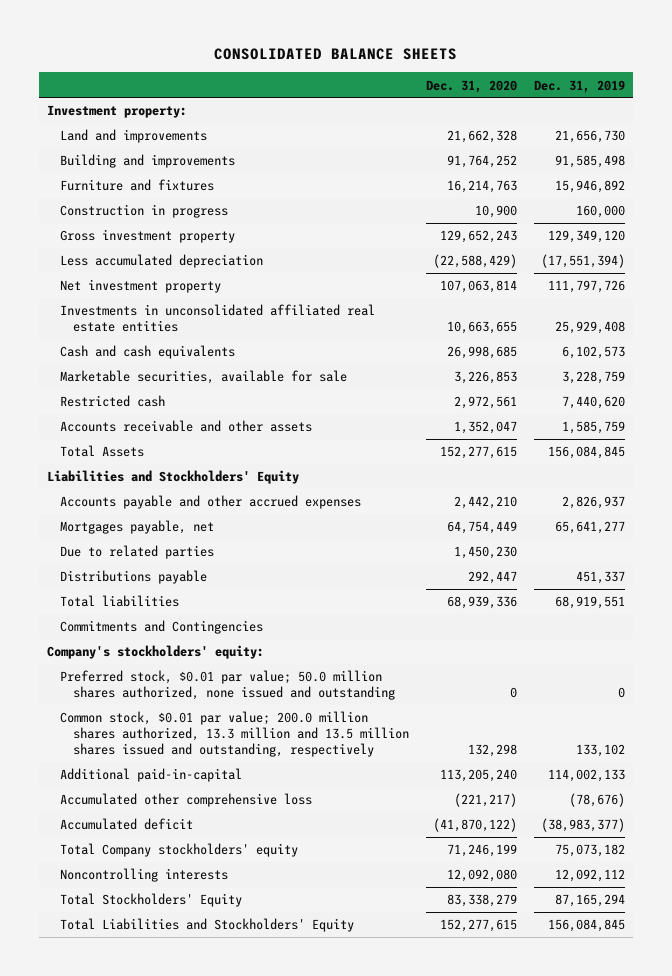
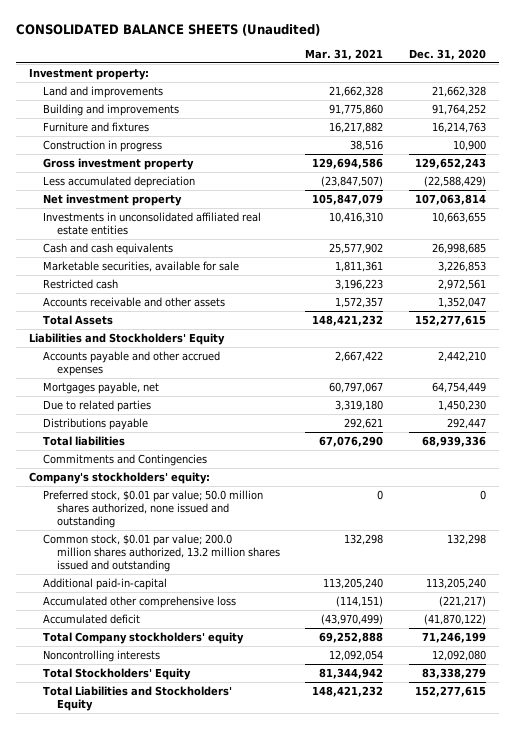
[213,48,457,61] CONSOLIDATED BALANCE SHEETS -> [16,23,321,36] CONSOLIDATED BALANCE SHEETS (Unaudited)
[533,79,625,93] Dec. 31, 2019 -> none
none -> [305,48,384,60] Mar. 31, 2021
[60,711,410,758] Common stock, $0.01 par value; 200.0 million shares authorized, 13.3 million and 13.5 million shares issued and outstanding, respectively -> [42,534,281,573] Common stock, $0.01 par value; 200.0 million shares authorized, 13.2 million shares issued and outstanding

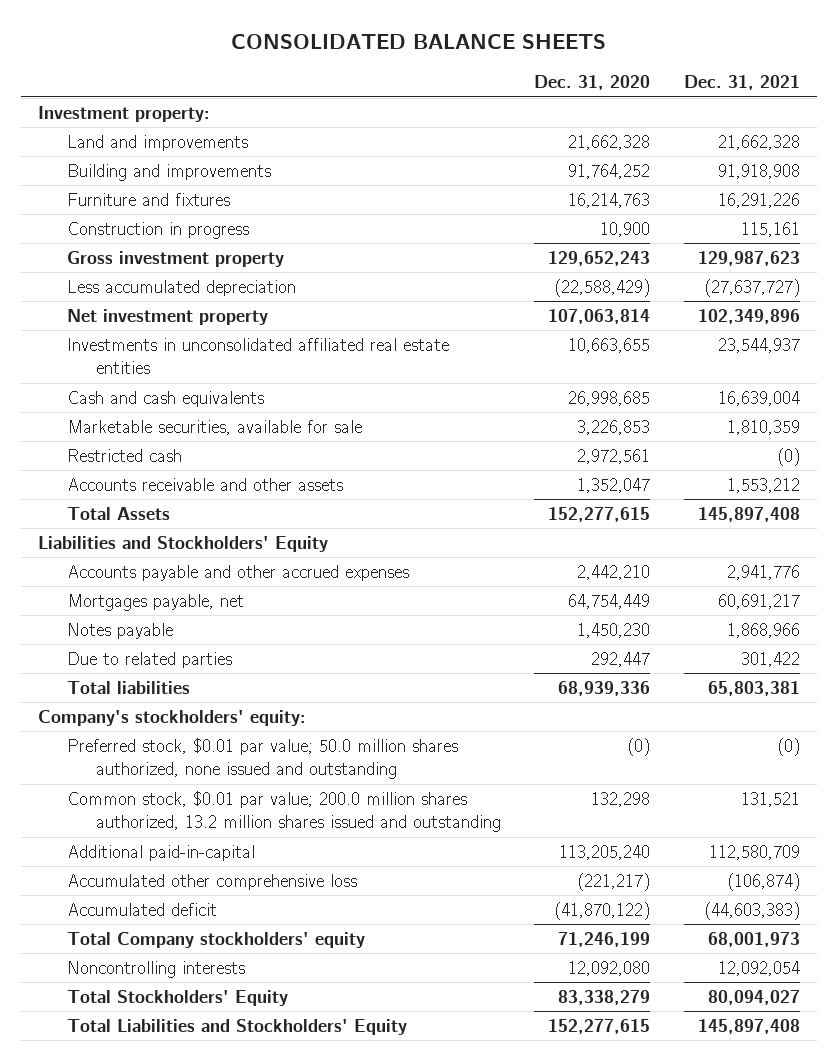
[16,23,321,36] CONSOLIDATED BALANCE SHEETS (Unaudited) -> [231,34,607,50] CONSOLIDATED BALANCE SHEETS
[305,48,384,60] Mar. 31, 2021 -> none
none -> [683,75,800,91] Dec. 31, 2021
[42,418,148,431] Distributions payable -> none
none -> [66,622,173,639] Notes payable
[437,400,486,412] 1,450,230 -> [591,651,651,667] 292,447
[42,454,207,467] Commitments and Contingencies -> none
[479,490,486,501] 0 -> [627,737,651,756] (0)

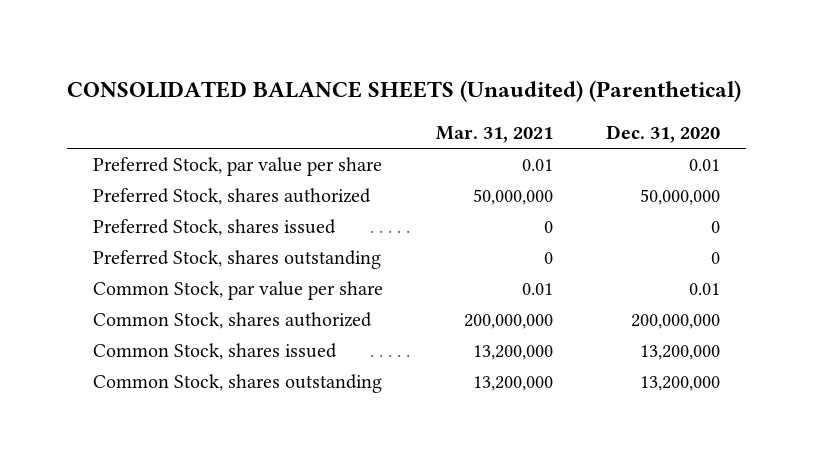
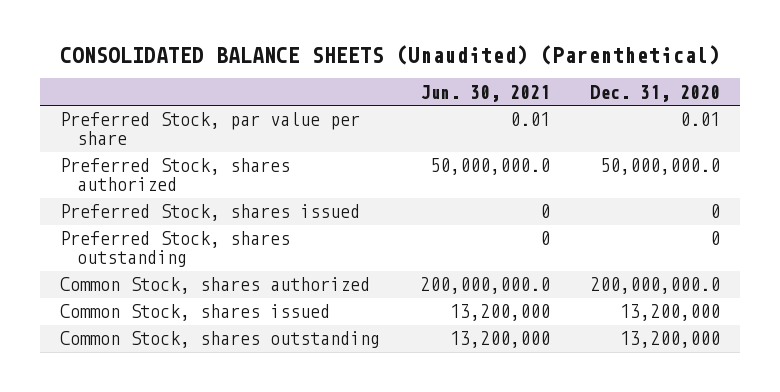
[435,126,553,144] Mar. 31, 2021 -> none
none -> [419,84,550,102] Jun. 30, 2021
[639,189,720,206] 50,000,000 -> [599,158,720,176] 50,000,000.0
[93,281,384,301] Common Stock, par value per share -> none
[630,314,720,330] 200,000,000 -> [589,277,720,295] 200,000,000.0

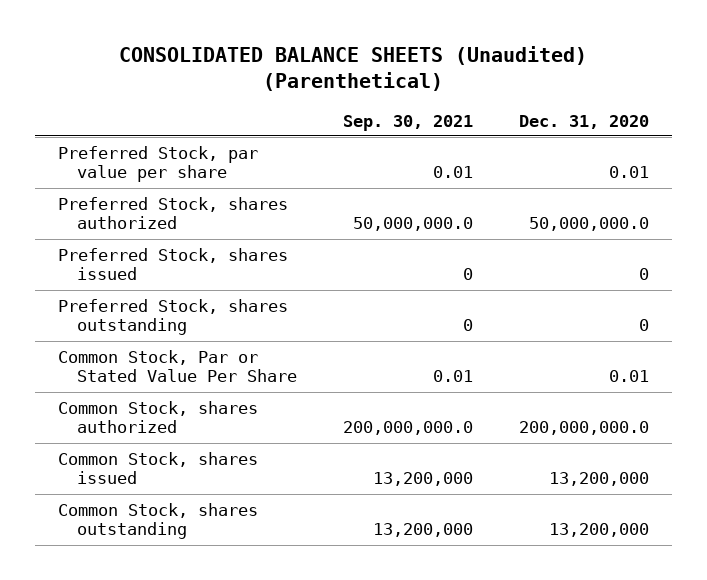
[419,84,550,102] Jun. 30, 2021 -> none
none -> [343,114,474,131] Sep. 30, 2021
none -> [57,349,298,383] Common Stock, Par or Stated Value Per Share

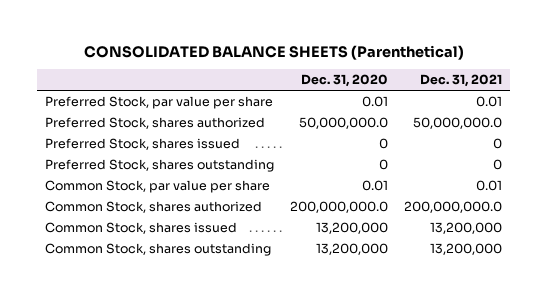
[119,45,588,91] CONSOLIDATED BALANCE SHEETS (Unaudited) (Parenthetical) -> [83,44,464,60] CONSOLIDATED BALANCE SHEETS (Parenthetical)
[343,114,474,131] Sep. 30, 2021 -> none
none -> [420,74,503,88] Dec. 31, 2021
[57,349,298,383] Common Stock, Par or Stated Value Per Share -> [45,180,271,194] Common Stock, par value per share

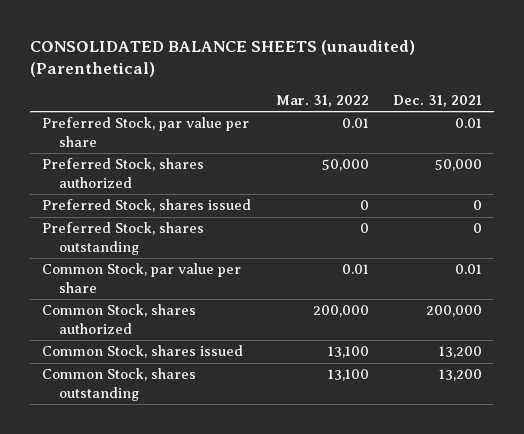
[83,44,464,60] CONSOLIDATED BALANCE SHEETS (Parenthetical) -> [29,39,415,78] CONSOLIDATED BALANCE SHEETS (unaudited) (Parenthetical)
[301,74,389,88] Dec. 31, 2020 -> none
none -> [275,94,369,107] Mar. 31, 2022
[413,117,503,130] 50,000,000.0 -> [435,159,483,172] 50,000
[404,201,503,214] 200,000,000.0 -> [426,305,483,318] 200,000
[430,222,503,235] 13,200,000 -> [439,346,483,359] 13,200
[430,243,503,256] 13,200,000 -> [439,369,483,382] 13,200

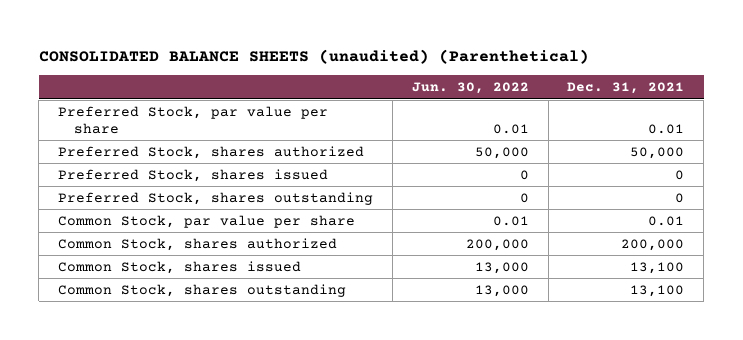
[275,94,369,107] Mar. 31, 2022 -> none
none -> [411,82,529,95] Jun. 30, 2022
[439,346,483,359] 13,200 -> [630,261,685,274] 13,100
[439,369,483,382] 13,200 -> [630,284,685,297] 13,100

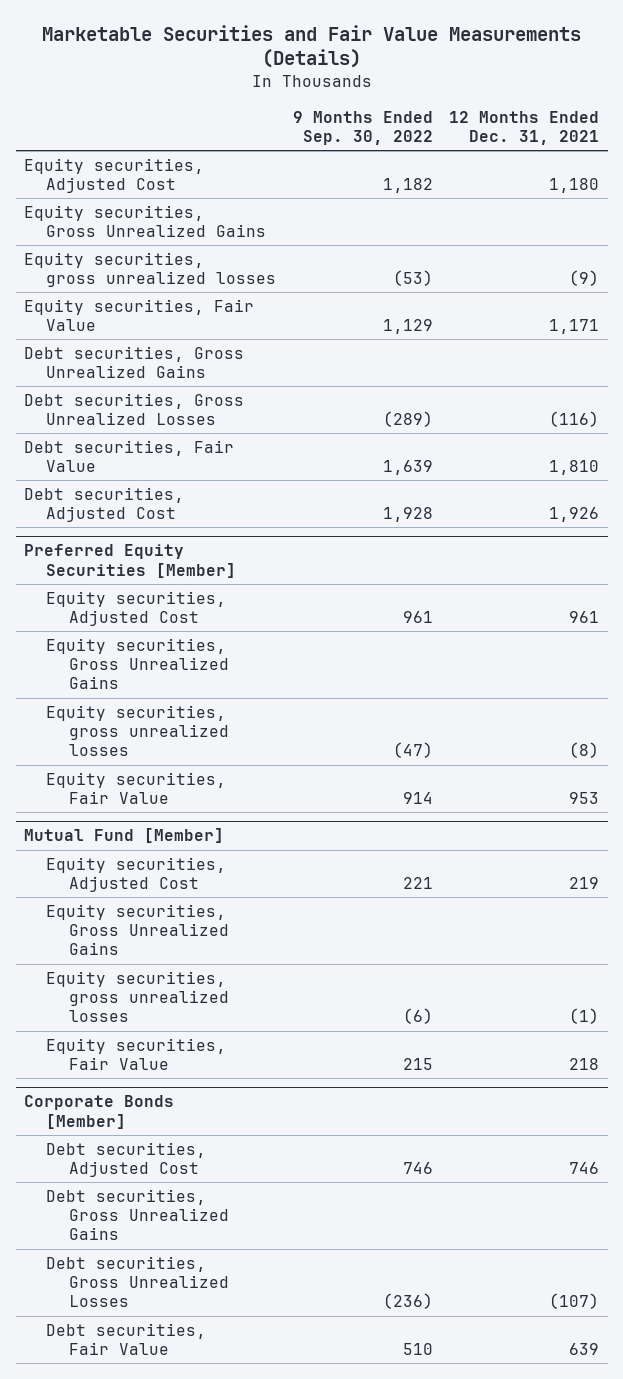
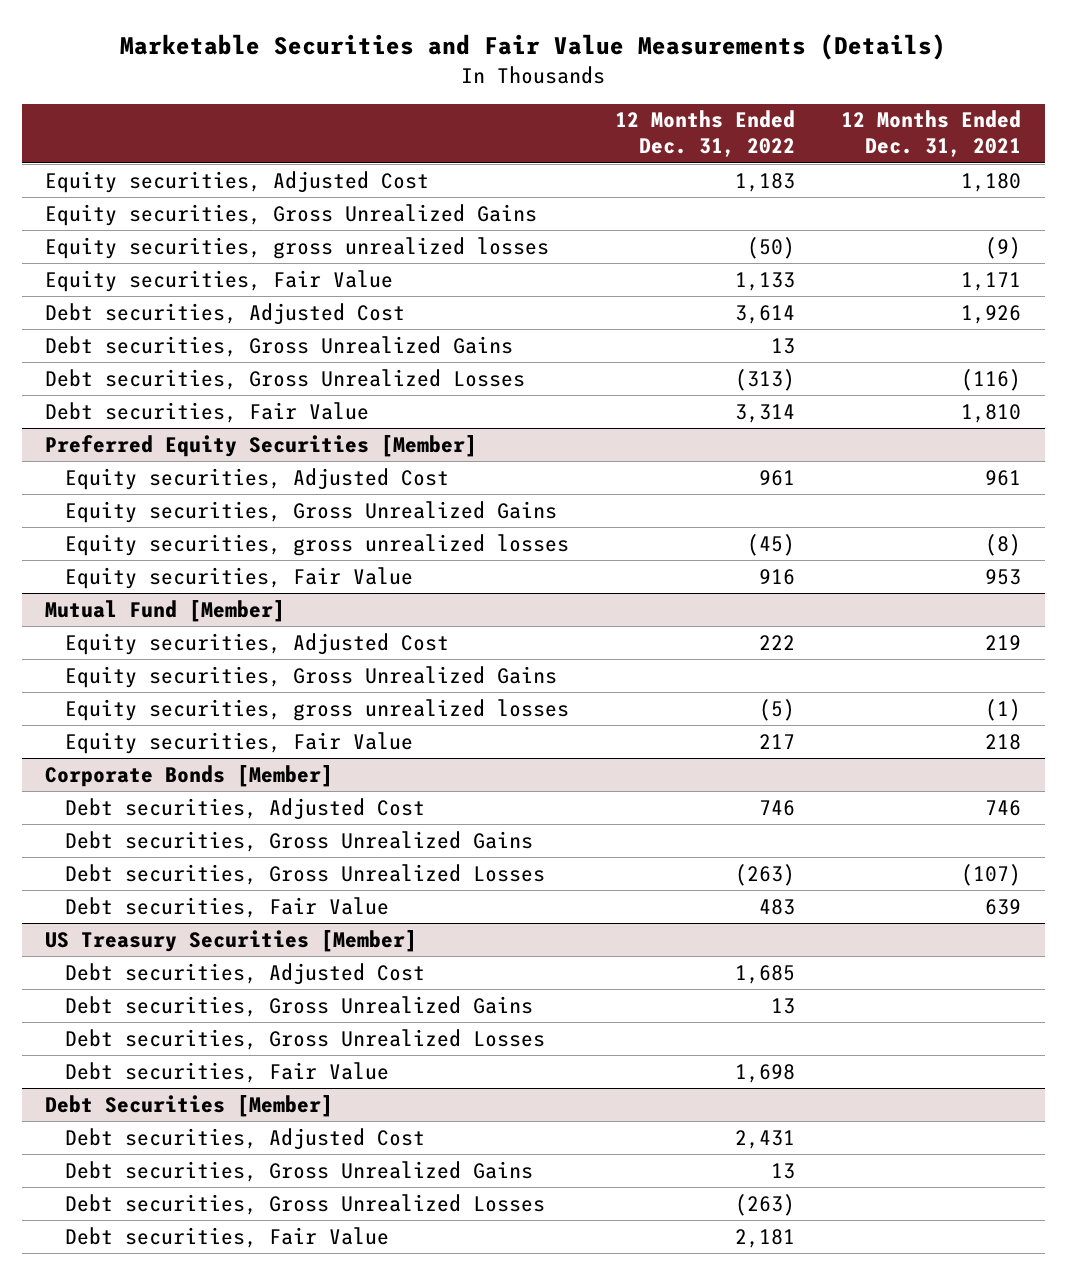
[292,110,433,146] 9 Months Ended Sep. 30, 2022 -> none
none -> [615,110,796,158] 12 Months Ended Dec. 31, 2022
[24,486,185,523] Debt securities, Adjusted Cost -> [45,302,406,325] Debt securities, Adjusted Cost
none -> [45,929,418,952] US Treasury Securities [Member]
none -> [64,962,425,985] Debt securities, Adjusted Cost
none -> [64,995,533,1017] Debt securities, Gross Unrealized Gains
none -> [64,1028,545,1050] Debt securities, Gross Unrealized Losses
none -> [64,1061,389,1083] Debt securities, Fair Value
none -> [45,1094,334,1117] Debt Securities [Member]
none -> [64,1127,425,1150] Debt securities, Adjusted Cost
none -> [64,1160,533,1182] Debt securities, Gross Unrealized Gains
none -> [64,1193,545,1215] Debt securities, Gross Unrealized Losses
none -> [64,1226,389,1248] Debt securities, Fair Value

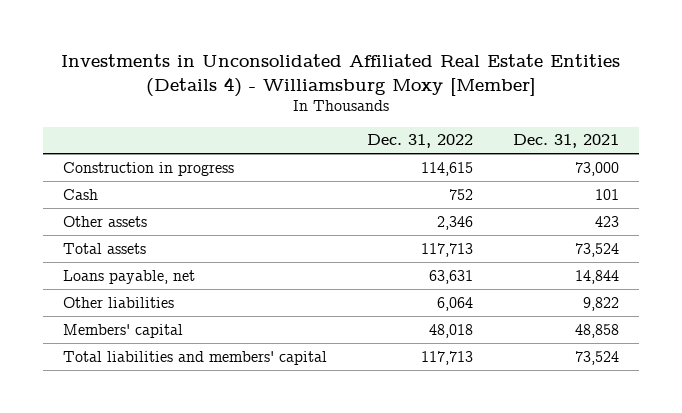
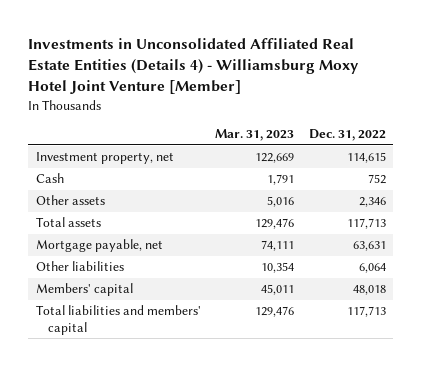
[60,53,620,97] Investments in Unconsolidated Affiliated Real Estate Entities (Details 4) - Williamsburg Moxy [Member] -> [28,38,360,95] Investments in Unconsolidated Affiliated Real Estate Entities (Details 4) - Williamsburg Moxy Hotel Joint Venture [Member]
[512,134,619,149] Dec. 31, 2021 -> none
none -> [215,129,295,142] Mar. 31, 2023
[62,161,234,176] Construction in progress -> [35,152,174,165] Investment property, net
[62,269,195,284] Loans payable, net -> [35,239,163,253] Mortgage payable, net

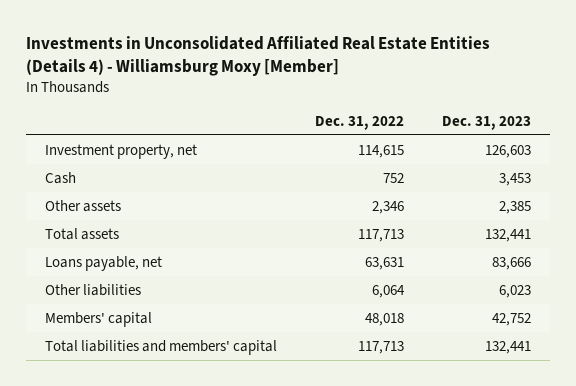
[28,38,360,95] Investments in Unconsolidated Affiliated Real Estate Entities (Details 4) - Williamsburg Moxy Hotel Joint Venture [Member] -> [25,35,490,76] Investments in Unconsolidated Affiliated Real Estate Entities (Details 4) - Williamsburg Moxy [Member]
[215,129,295,142] Mar. 31, 2023 -> none
none -> [442,115,532,130] Dec. 31, 2023
[35,239,163,253] Mortgage payable, net -> [44,255,162,271] Loans payable, net

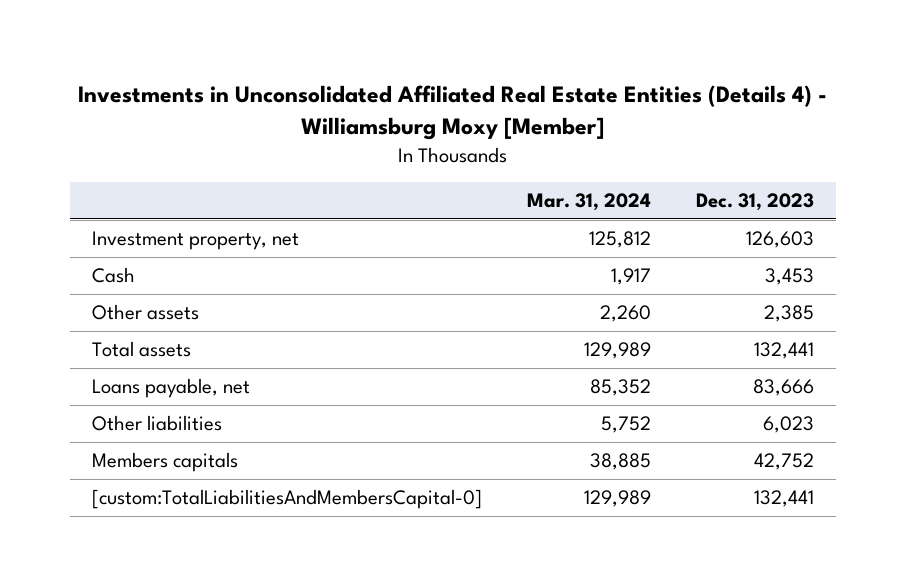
[314,115,404,130] Dec. 31, 2022 -> none
none -> [526,193,651,212] Mar. 31, 2024
[44,311,152,327] Members' capital -> [92,452,239,473] Members capitals
[44,339,277,355] Total liabilities and members' capital -> [92,489,483,510] [custom:TotalLiabilitiesAndMembersCapital-0]

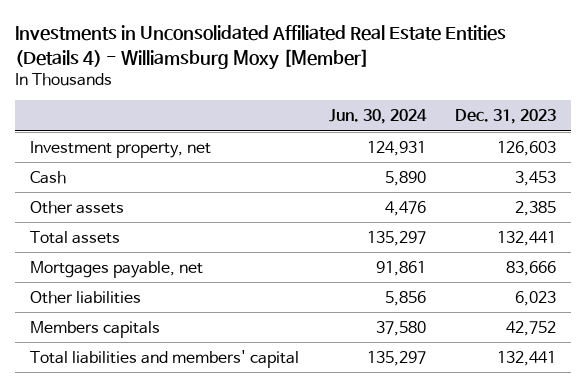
[526,193,651,212] Mar. 31, 2024 -> none
none -> [328,109,427,125] Jun. 30, 2024
[92,378,251,399] Loans payable, net -> [29,260,203,278] Mortgages payable, net
[92,489,483,510] [custom:TotalLiabilitiesAndMembersCapital-0] -> [29,349,299,368] Total liabilities and members' capital

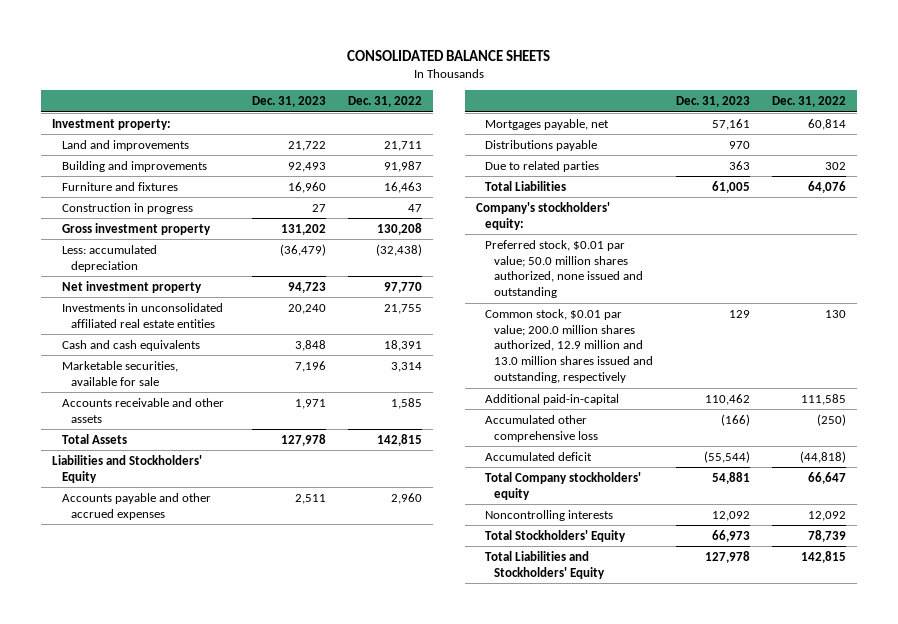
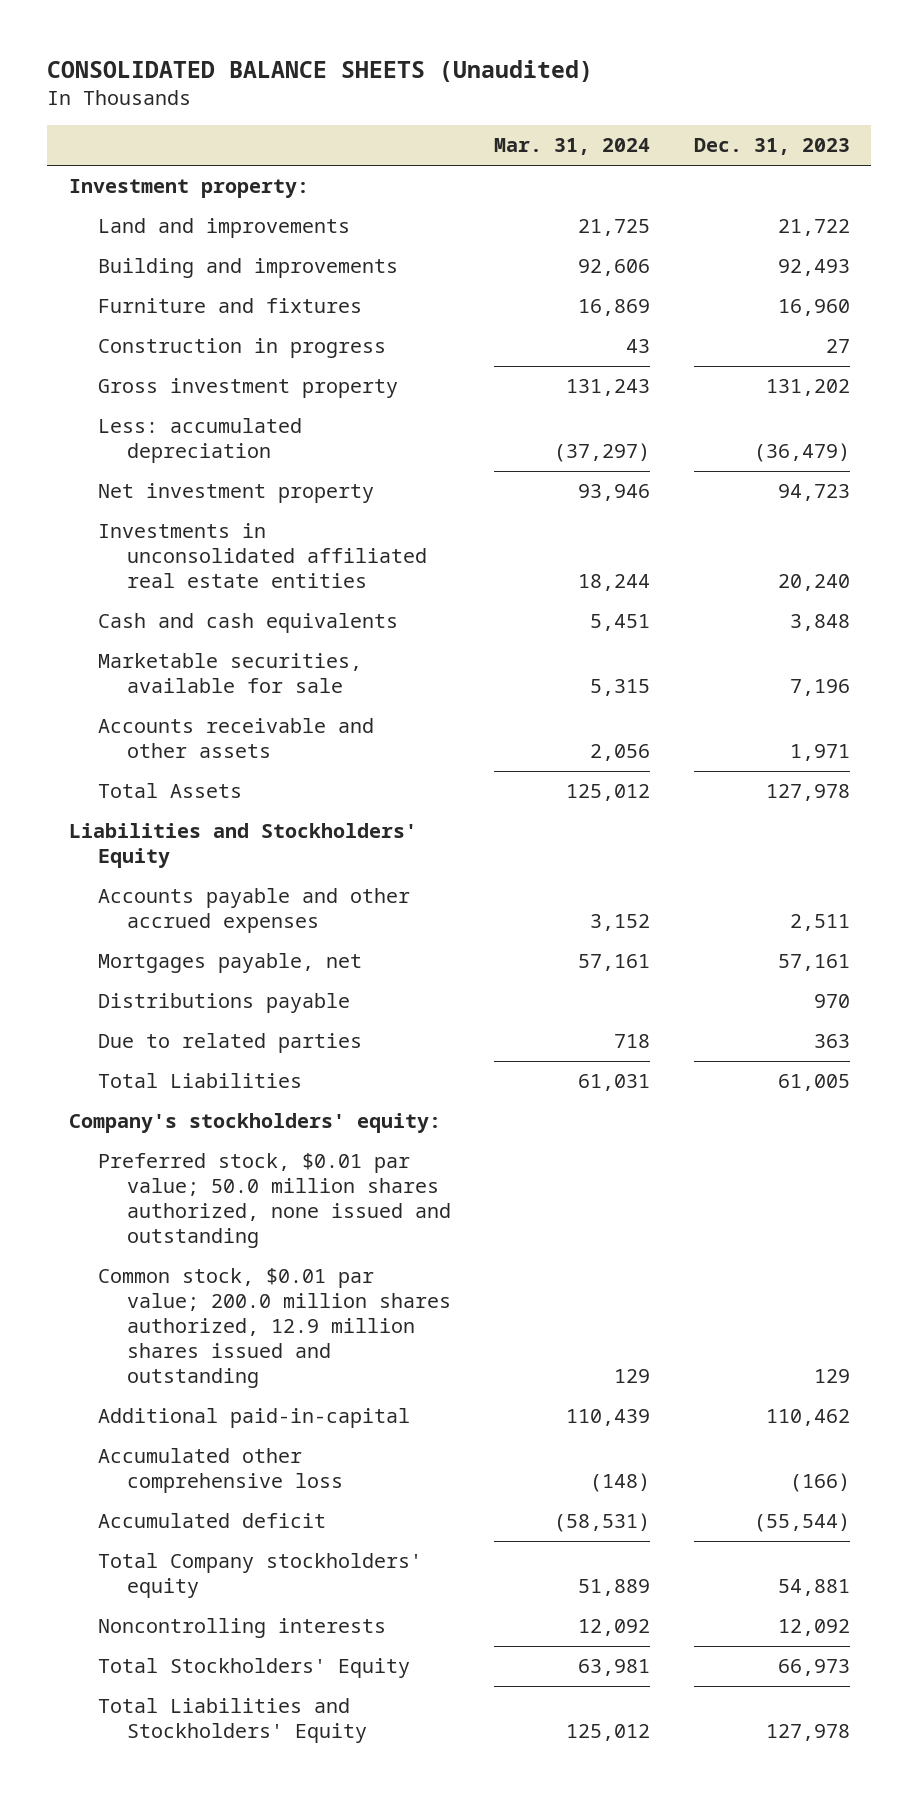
[347,49,551,61] CONSOLIDATED BALANCE SHEETS -> [47,60,594,83] CONSOLIDATED BALANCE SHEETS (Unaudited)
[348,96,423,108] Dec. 31, 2022 -> none
none -> [494,138,651,156] Mar. 31, 2024
[485,308,654,383] Common stock, $0.01 par value; 200.0 million shares authorized, 12.9 million and 13.0 million shares issued and outstanding, respectively -> [97,1268,451,1389] Common stock, $0.01 par value; 200.0 million shares authorized, 12.9 million shares issued and outstanding

